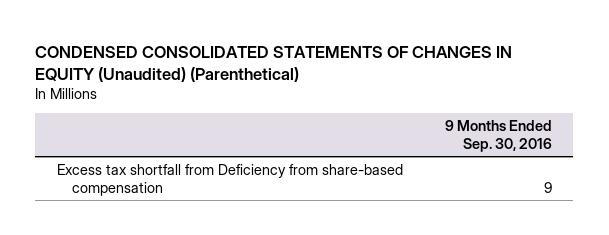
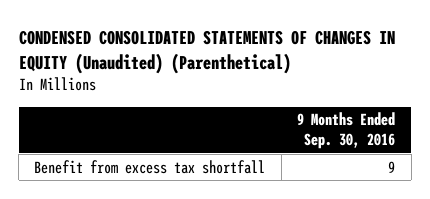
[56,163,403,196] Excess tax shortfall from Deficiency from share-based compensation -> [34,159,266,174] Benefit from excess tax shortfall

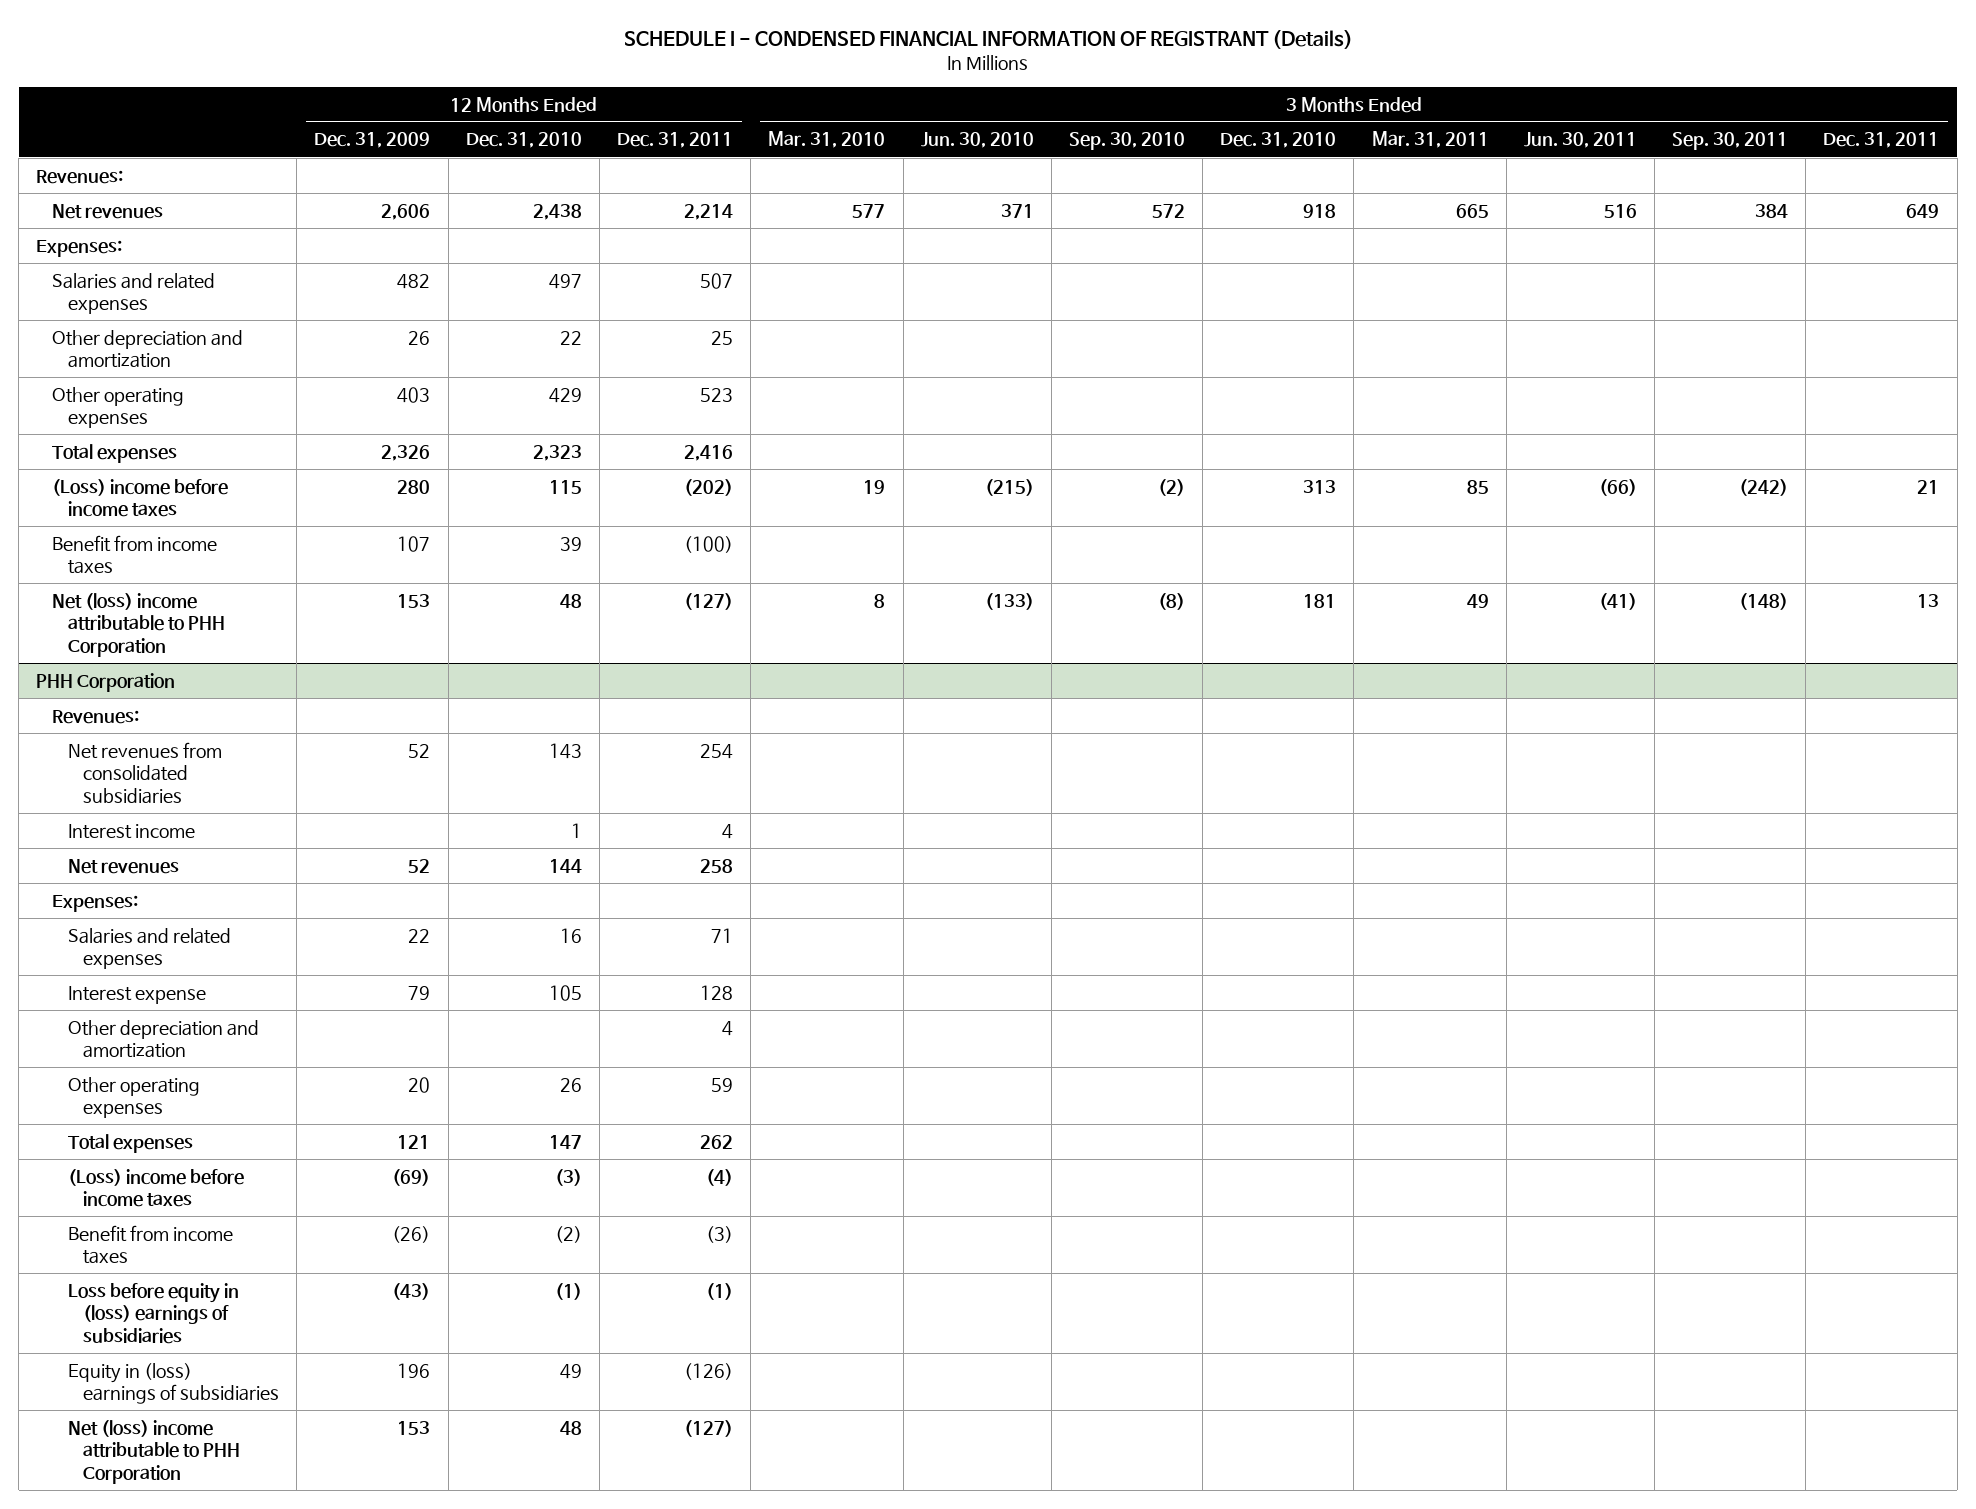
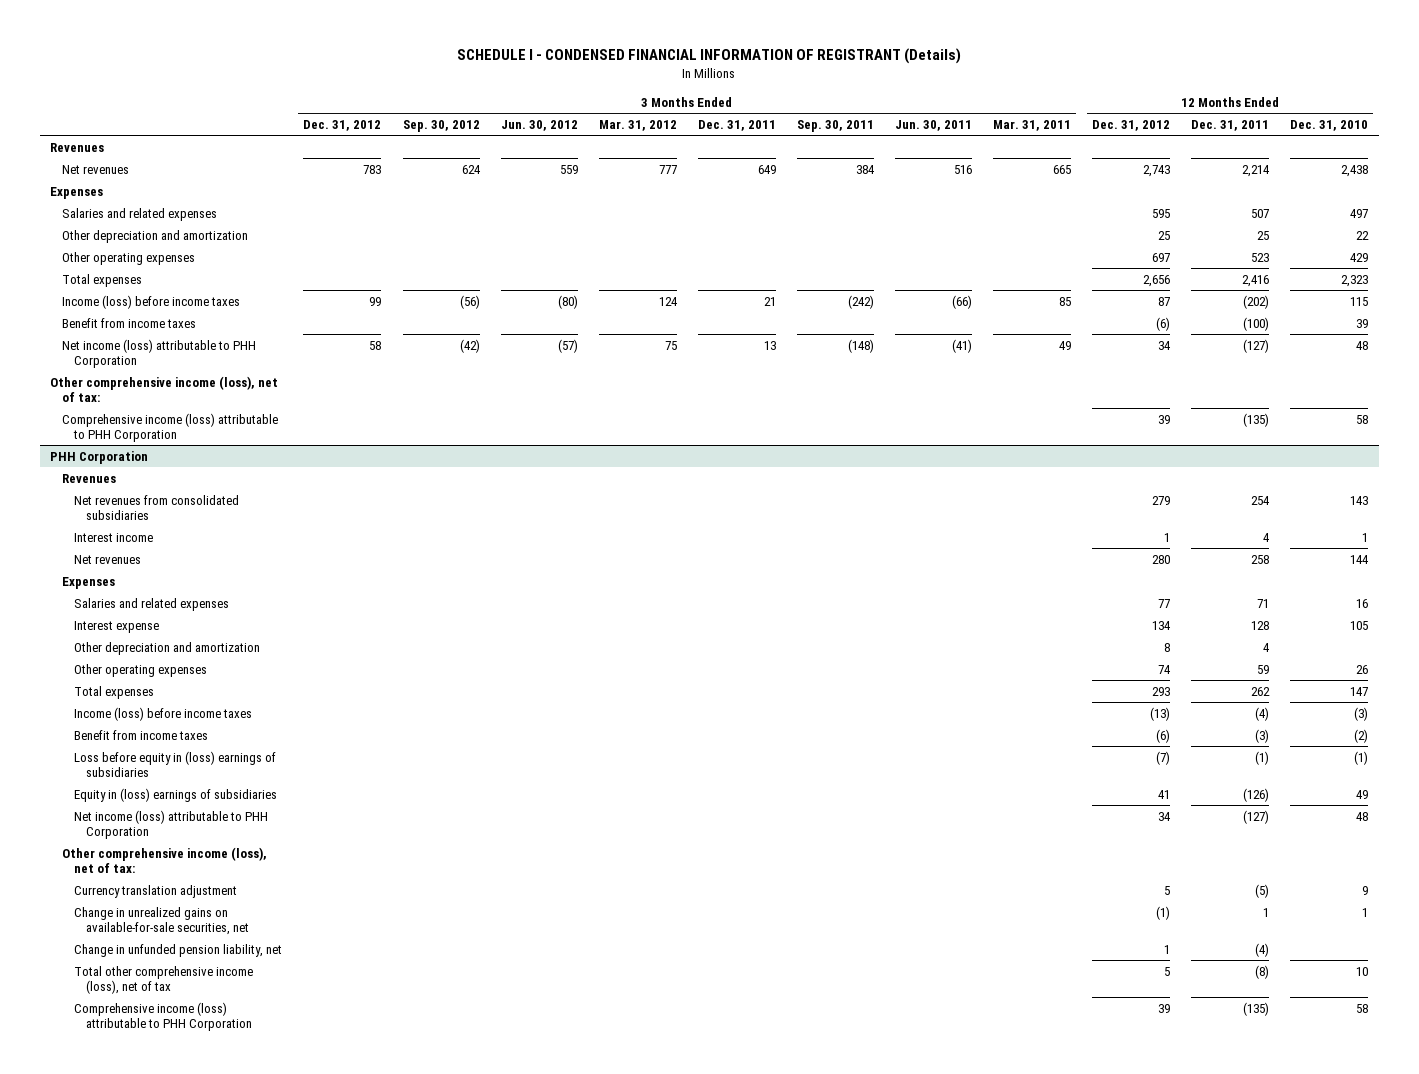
[314,132,431,149] Dec. 31, 2009 -> none
[768,131,886,149] Mar. 31, 2010 -> none
[920,132,1034,149] Jun. 30, 2010 -> none
[1068,132,1185,151] Sep. 30, 2010 -> none
[1220,132,1337,149] Dec. 31, 2010 -> none
none -> [303,120,382,132] Dec. 31, 2012
none -> [402,120,480,133] Sep. 30, 2012
none -> [500,120,578,132] Jun. 30, 2012
none -> [598,120,677,132] Mar. 31, 2012
none -> [1092,120,1171,132] Dec. 31, 2012
[36,169,124,184] Revenues: -> [50,142,105,152] Revenues
[36,239,123,257] Expenses: -> [50,186,104,199] Expenses
[51,478,228,518] (Loss) income before income taxes -> [62,294,241,309] Income (loss) before income taxes
[51,592,225,657] Net (loss) income attributable to PHH Corporation -> [62,338,257,369] Net income (loss) attributable to PHH Corporation
none -> [50,375,279,403] Other comprehensive income (loss), net of tax:
none -> [62,412,279,443] Comprehensive income (loss) attributable to PHH Corporation
[51,709,139,724] Revenues: -> [62,473,117,483] Revenues
[51,894,138,912] Expenses: -> [62,576,116,589] Expenses
[67,1168,244,1208] (Loss) income before income taxes -> [74,706,253,721] Income (loss) before income taxes
[67,1419,241,1484] Net (loss) income attributable to PHH Corporation -> [74,809,269,840] Net income (loss) attributable to PHH Corporation
none -> [62,846,268,874] Other comprehensive income (loss), net of tax:
none -> [74,884,238,898] Currency translation adjustment
none -> [74,906,250,936] Change in unrealized gains on available-for-sale securities, net
none -> [74,943,283,957] Change in unfunded pension liability, net
none -> [74,965,254,995] Total other comprehensive income (loss), net of tax
none -> [74,1001,253,1032] Comprehensive income (loss) attributable to PHH Corporation

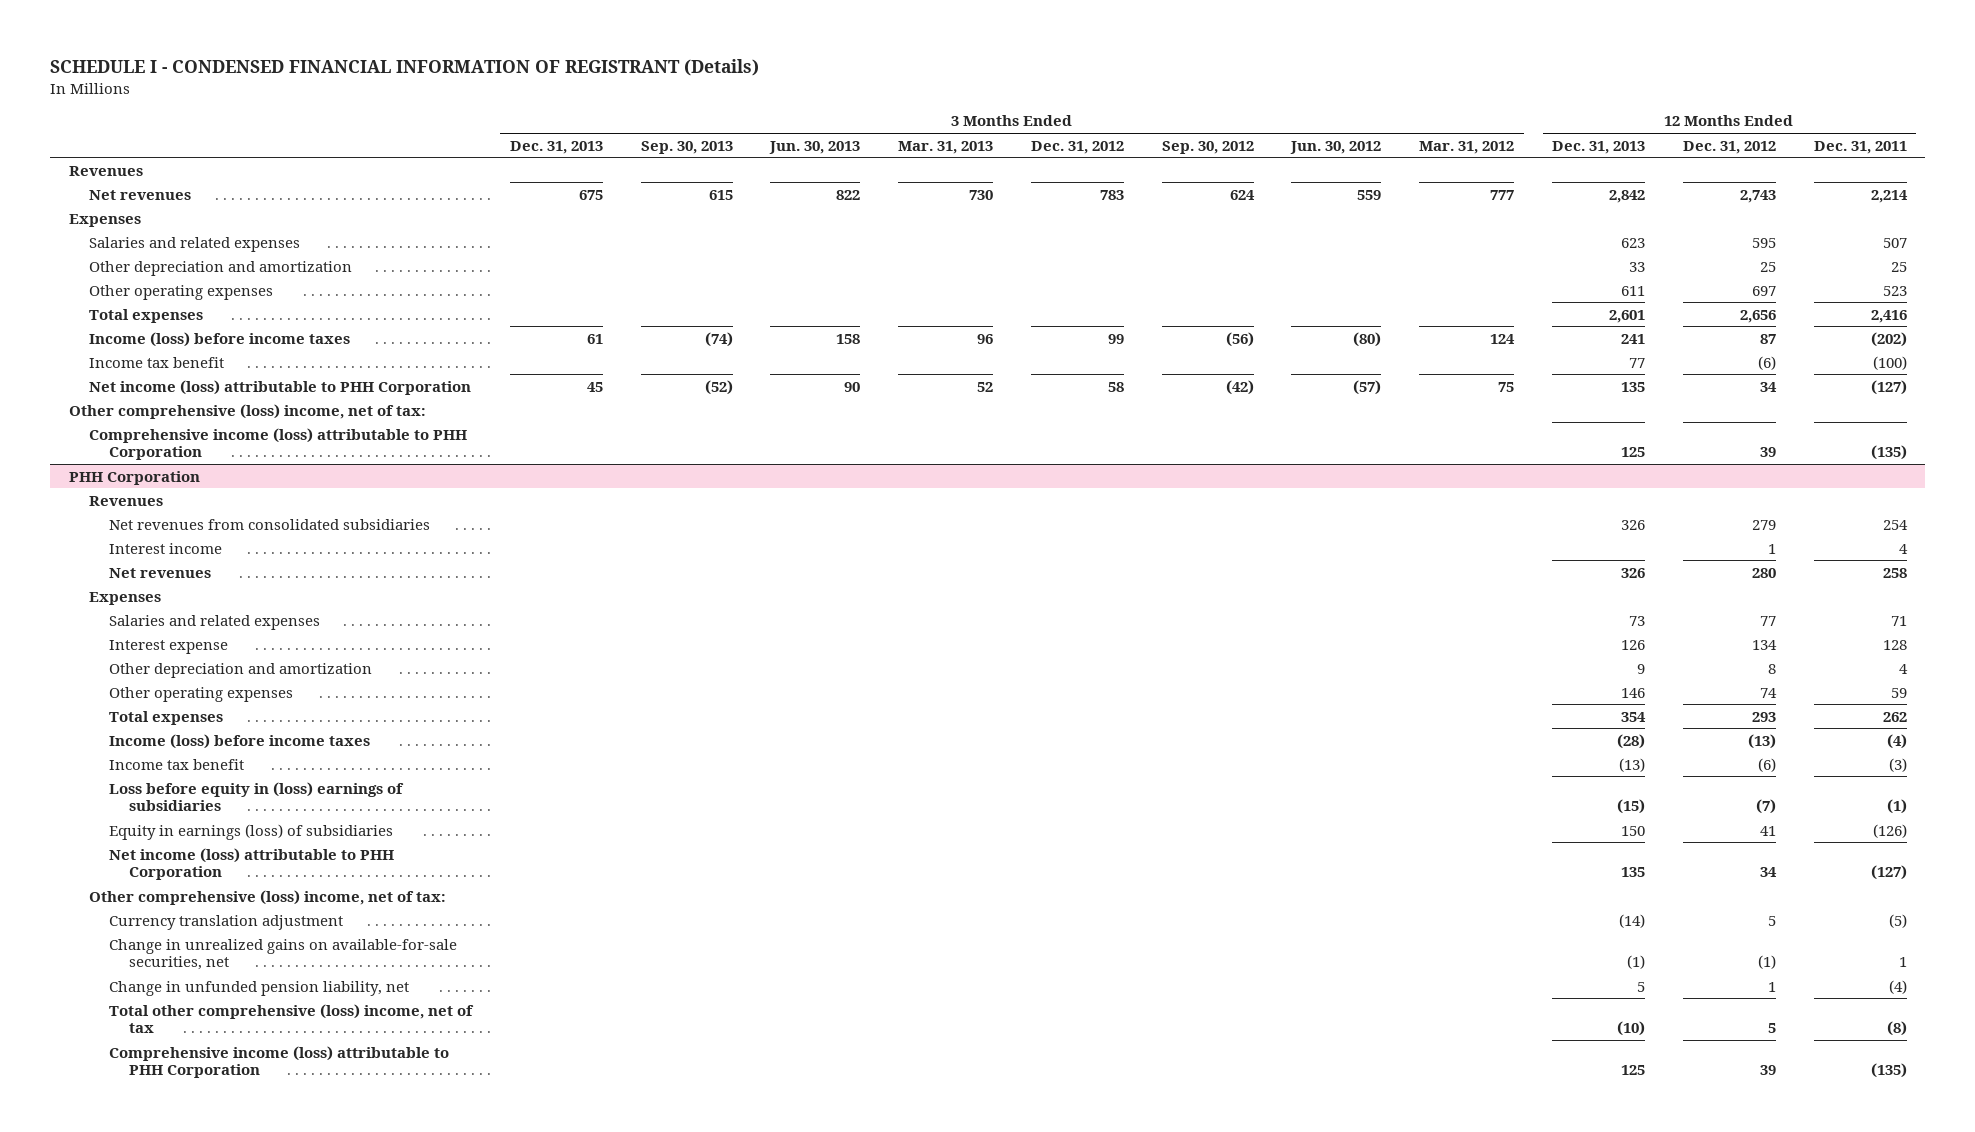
[697,120,776,132] Dec. 31, 2011 -> none
[796,120,874,133] Sep. 30, 2011 -> none
[894,120,972,132] Jun. 30, 2011 -> none
[992,120,1071,132] Mar. 31, 2011 -> none
[1290,120,1369,132] Dec. 31, 2010 -> none
none -> [509,140,603,154] Dec. 31, 2013
none -> [640,140,733,154] Sep. 30, 2013
none -> [769,140,861,154] Jun. 30, 2013
none -> [898,140,994,154] Mar. 31, 2013
none -> [1552,140,1646,154] Dec. 31, 2013
[62,317,197,328] Benefit from income taxes -> [88,356,224,368] Income tax benefit
[50,375,279,403] Other comprehensive income (loss), net of tax: -> [68,403,426,419] Other comprehensive (loss) income, net of tax:
[74,729,209,740] Benefit from income taxes -> [108,758,244,770] Income tax benefit
[74,787,278,802] Equity in (loss) earnings of subsidiaries -> [108,823,393,840] Equity in earnings (loss) of subsidiaries
[62,846,268,874] Other comprehensive income (loss), net of tax: -> [88,889,446,905] Other comprehensive (loss) income, net of tax:
[74,965,254,995] Total other comprehensive income (loss), net of tax -> [108,1003,474,1034] Total other comprehensive (loss) income, net of tax

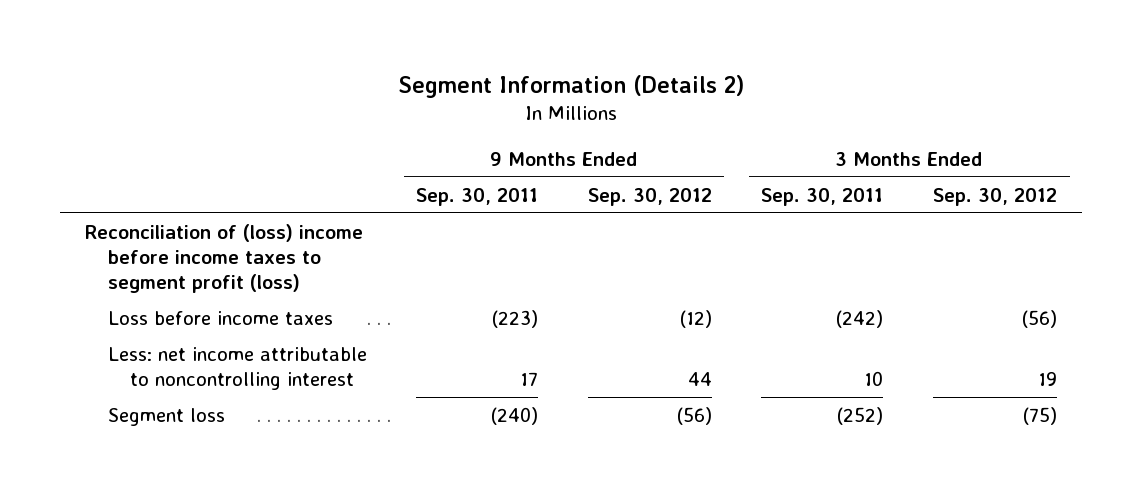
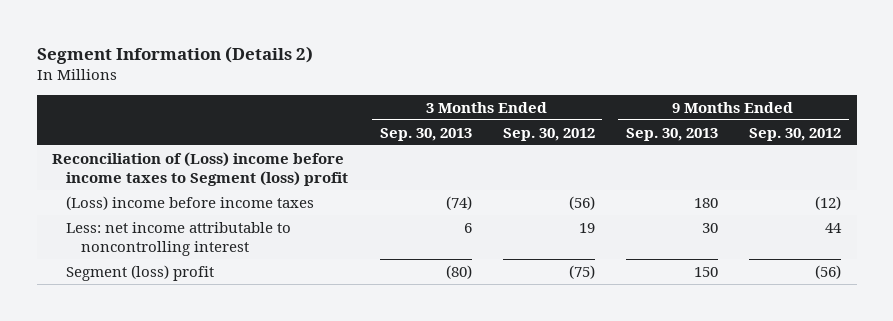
[416,187,539,206] Sep. 30, 2011 -> none
[761,187,884,206] Sep. 30, 2011 -> none
none -> [379,127,472,141] Sep. 30, 2013
none -> [625,127,718,141] Sep. 30, 2013
[85,223,364,294] Reconciliation of (loss) income before income taxes to segment profit (loss) -> [52,151,349,187] Reconciliation of (Loss) income before income taxes to Segment (loss) profit
[107,310,333,325] Loss before income taxes -> [66,195,315,210] (Loss) income before income taxes
[107,407,225,426] Segment loss -> [66,264,215,281] Segment (loss) profit

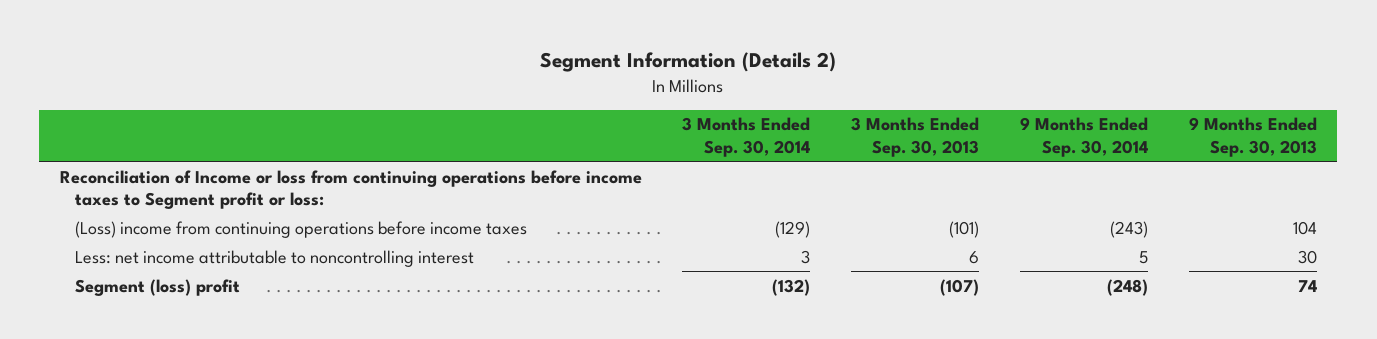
[502,127,595,141] Sep. 30, 2012 -> none
[748,127,841,141] Sep. 30, 2012 -> none
none -> [682,117,811,157] 3 Months Ended Sep. 30, 2014
none -> [1020,117,1149,157] 9 Months Ended Sep. 30, 2014
[52,151,349,187] Reconciliation of (Loss) income before income taxes to Segment (loss) profit -> [59,169,642,209] Reconciliation of Income or loss from continuing operations before income taxes to Segment profit or loss:
[66,195,315,210] (Loss) income before income taxes -> [75,220,528,238] (Loss) income from continuing operations before income taxes
[445,195,472,210] (74) -> [949,220,980,238] (101)
[693,197,718,208] 180 -> [1292,220,1317,235] 104
[445,264,472,279] (80) -> [940,278,980,296] (107)
[693,266,718,277] 150 -> [1297,279,1317,292] 74

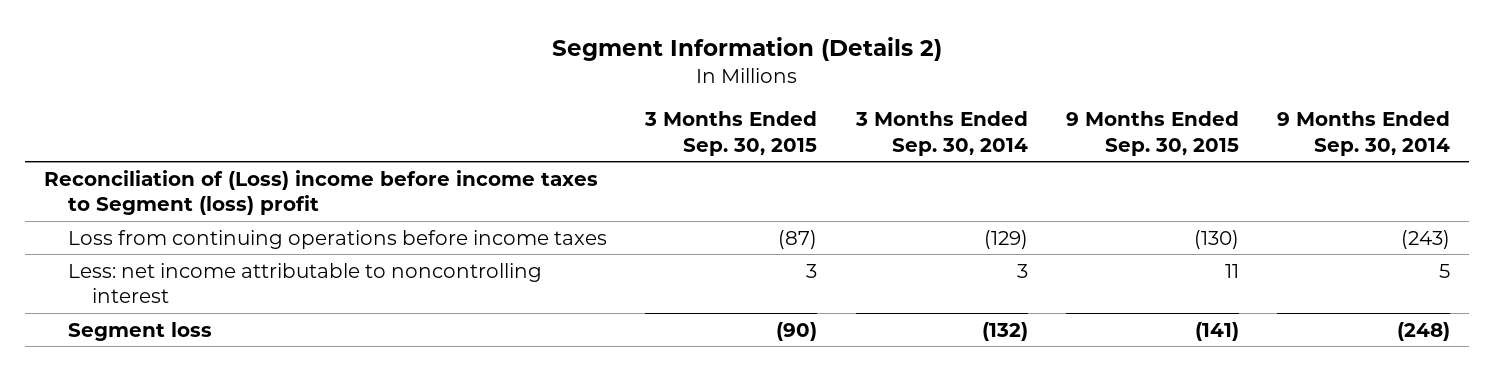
[851,117,980,157] 3 Months Ended Sep. 30, 2013 -> none
[1188,117,1317,157] 9 Months Ended Sep. 30, 2013 -> none
none -> [644,111,818,156] 3 Months Ended Sep. 30, 2015
none -> [1065,111,1239,156] 9 Months Ended Sep. 30, 2015
[59,169,642,209] Reconciliation of Income or loss from continuing operations before income taxes to Segment profit or loss: -> [44,169,599,215] Reconciliation of (Loss) income before income taxes to Segment (loss) profit
[75,220,528,238] (Loss) income from continuing operations before income taxes -> [68,229,608,249] Loss from continuing operations before income taxes
[75,278,241,296] Segment (loss) profit -> [68,321,213,341] Segment loss

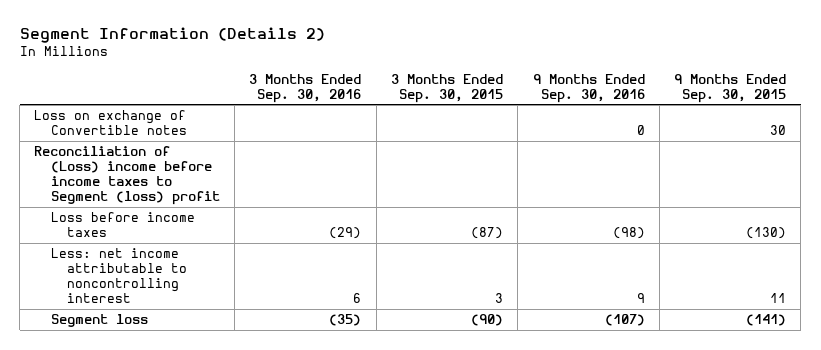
[854,111,1028,156] 3 Months Ended Sep. 30, 2014 -> none
[1276,111,1450,156] 9 Months Ended Sep. 30, 2014 -> none
none -> [249,73,362,103] 3 Months Ended Sep. 30, 2016
none -> [532,73,645,103] 9 Months Ended Sep. 30, 2016
none -> [34,110,187,136] Loss on exchange of Convertible notes
[68,229,608,249] Loss from continuing operations before income taxes -> [50,212,195,238] Loss before income taxes

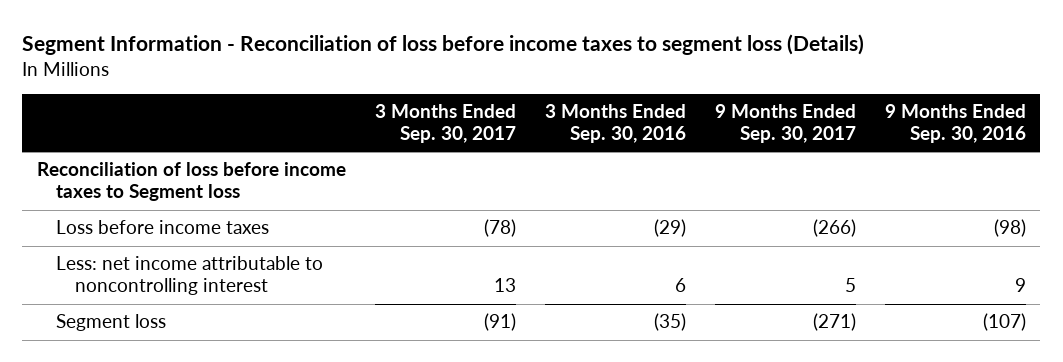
[19,27,325,44] Segment Information (Details 2) -> [22,33,865,55] Segment Information - Reconciliation of loss before income taxes to segment loss (Details)
[391,73,504,103] 3 Months Ended Sep. 30, 2015 -> none
[674,73,787,103] 9 Months Ended Sep. 30, 2015 -> none
none -> [374,104,516,144] 3 Months Ended Sep. 30, 2017
none -> [714,104,856,144] 9 Months Ended Sep. 30, 2017
[34,110,187,136] Loss on exchange of Convertible notes -> none
[34,146,220,206] Reconciliation of (Loss) income before income taxes to Segment (loss) profit -> [36,162,346,202] Reconciliation of loss before income taxes to Segment loss

